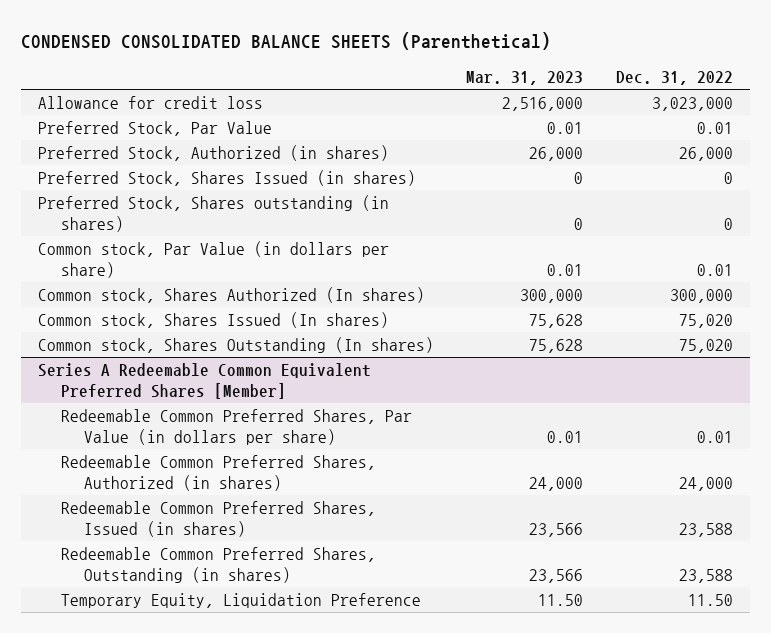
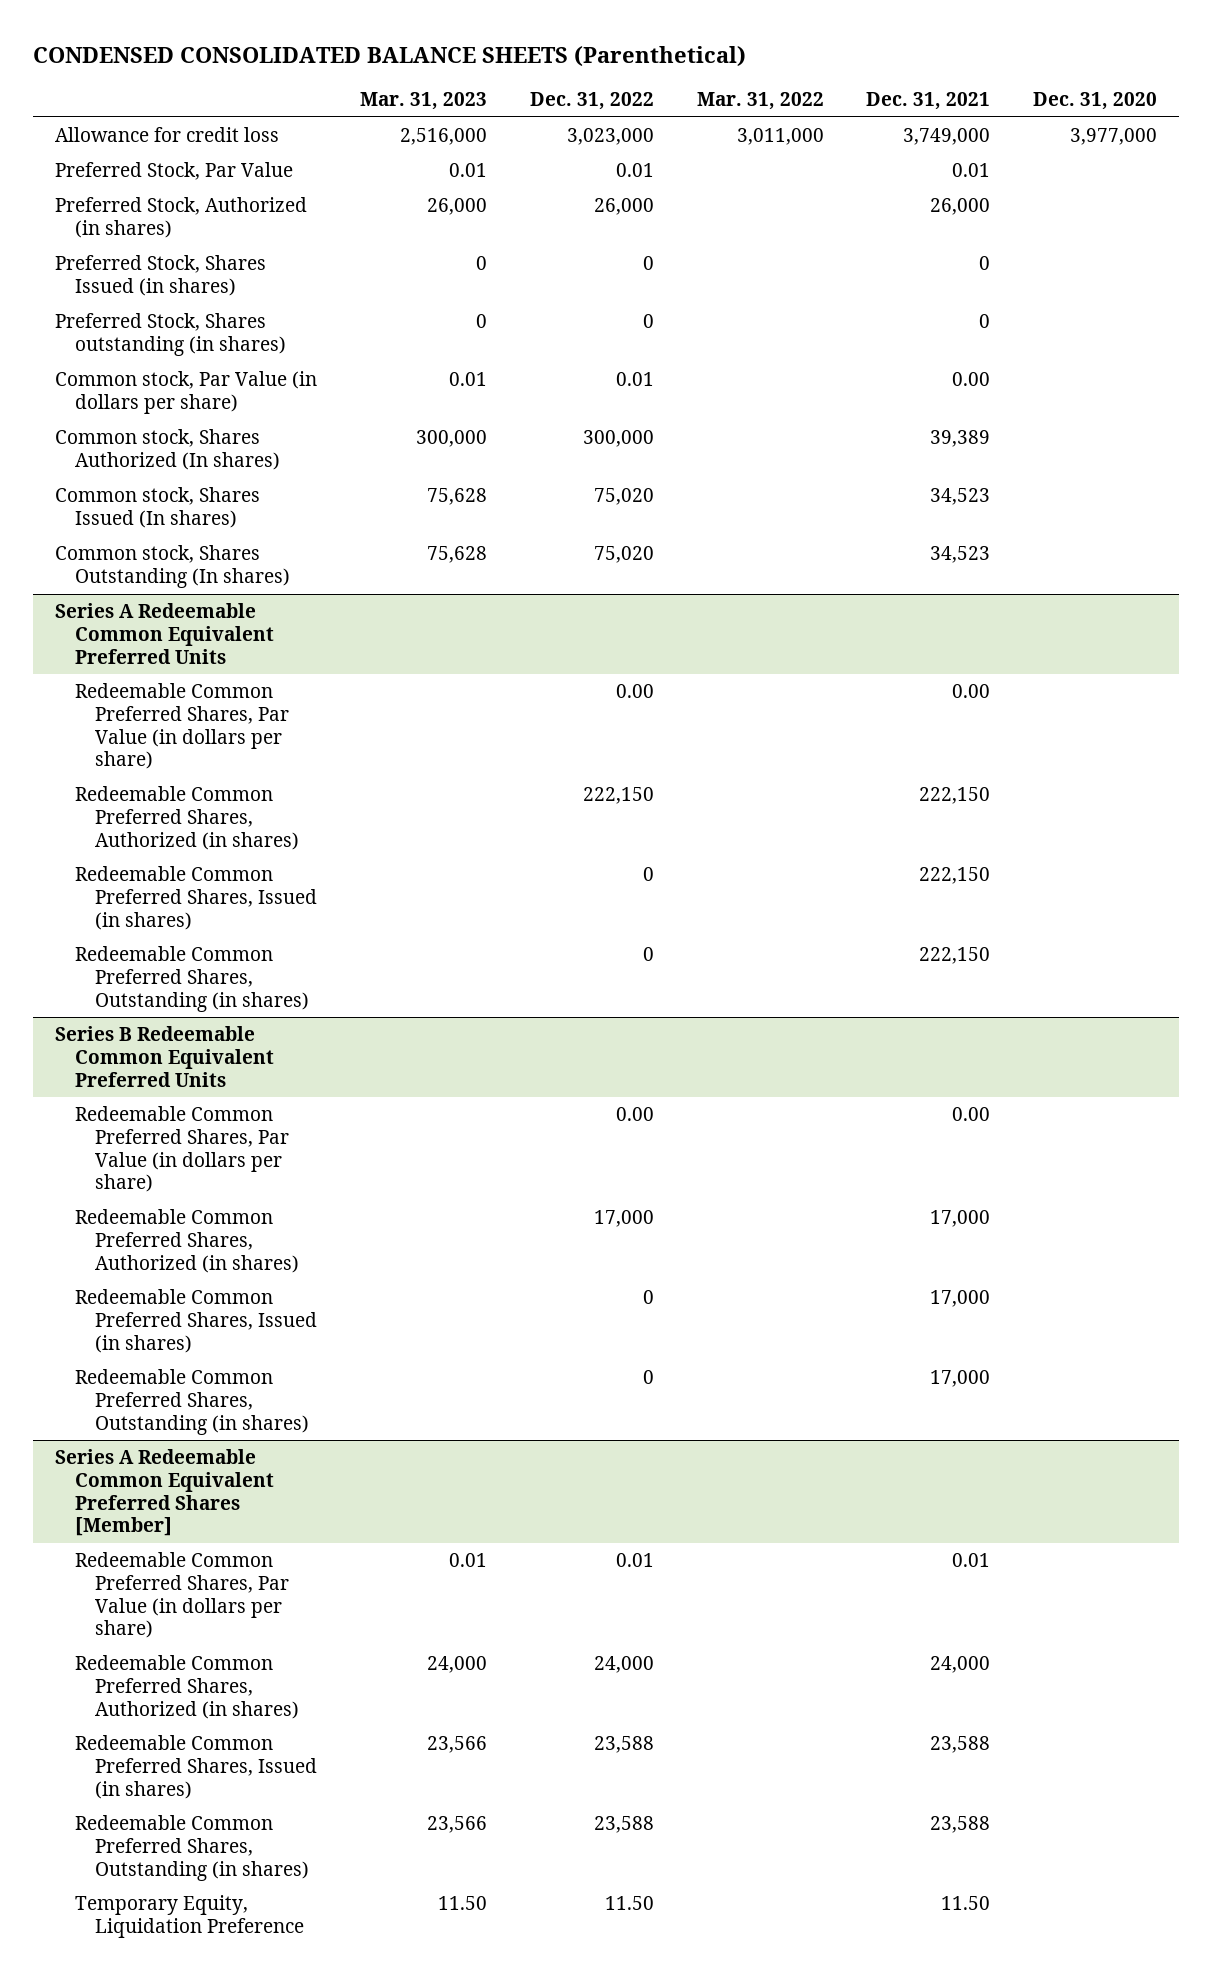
none -> [696,92,824,111] Mar. 31, 2022
none -> [866,92,991,111] Dec. 31, 2021
none -> [1033,92,1158,111] Dec. 31, 2020
none -> [54,603,274,664] Series A Redeemable Common Equivalent Preferred Units
none -> [74,683,290,770] Redeemable Common Preferred Shares, Par Value (in dollars per share)
none -> [74,786,300,850] Redeemable Common Preferred Shares, Authorized (in shares)
none -> [74,866,318,930] Redeemable Common Preferred Shares, Issued (in shares)
none -> [74,946,310,1012] Redeemable Common Preferred Shares, Outstanding (in shares)
none -> [54,1026,274,1087] Series B Redeemable Common Equivalent Preferred Units
none -> [74,1106,290,1193] Redeemable Common Preferred Shares, Par Value (in dollars per share)
none -> [74,1209,300,1273] Redeemable Common Preferred Shares, Authorized (in shares)
none -> [74,1289,318,1353] Redeemable Common Preferred Shares, Issued (in shares)
none -> [74,1369,310,1435] Redeemable Common Preferred Shares, Outstanding (in shares)

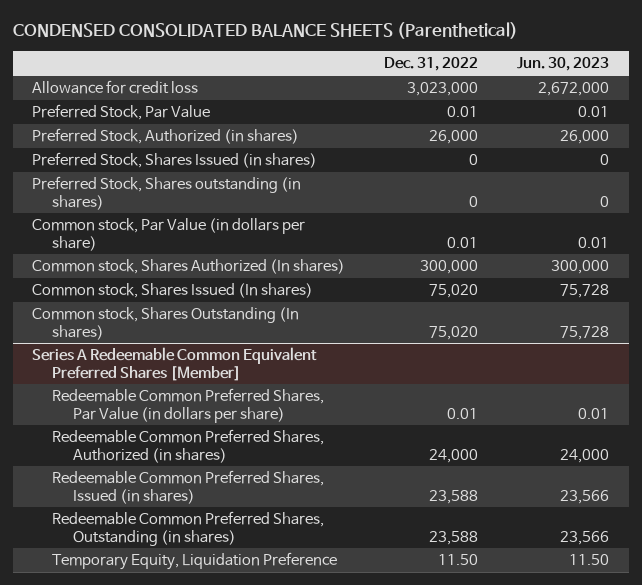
[359,92,487,111] Mar. 31, 2023 -> none
[696,92,824,111] Mar. 31, 2022 -> none
[866,92,991,111] Dec. 31, 2021 -> none
[1033,92,1158,111] Dec. 31, 2020 -> none
none -> [517,57,610,72] Jun. 30, 2023
[54,603,274,664] Series A Redeemable Common Equivalent Preferred Units -> none
[74,683,290,770] Redeemable Common Preferred Shares, Par Value (in dollars per share) -> none
[74,786,300,850] Redeemable Common Preferred Shares, Authorized (in shares) -> none
[74,866,318,930] Redeemable Common Preferred Shares, Issued (in shares) -> none
[74,946,310,1012] Redeemable Common Preferred Shares, Outstanding (in shares) -> none
[54,1026,274,1087] Series B Redeemable Common Equivalent Preferred Units -> none
[74,1106,290,1193] Redeemable Common Preferred Shares, Par Value (in dollars per share) -> none
[74,1209,300,1273] Redeemable Common Preferred Shares, Authorized (in shares) -> none
[74,1289,318,1353] Redeemable Common Preferred Shares, Issued (in shares) -> none
[74,1369,310,1435] Redeemable Common Preferred Shares, Outstanding (in shares) -> none

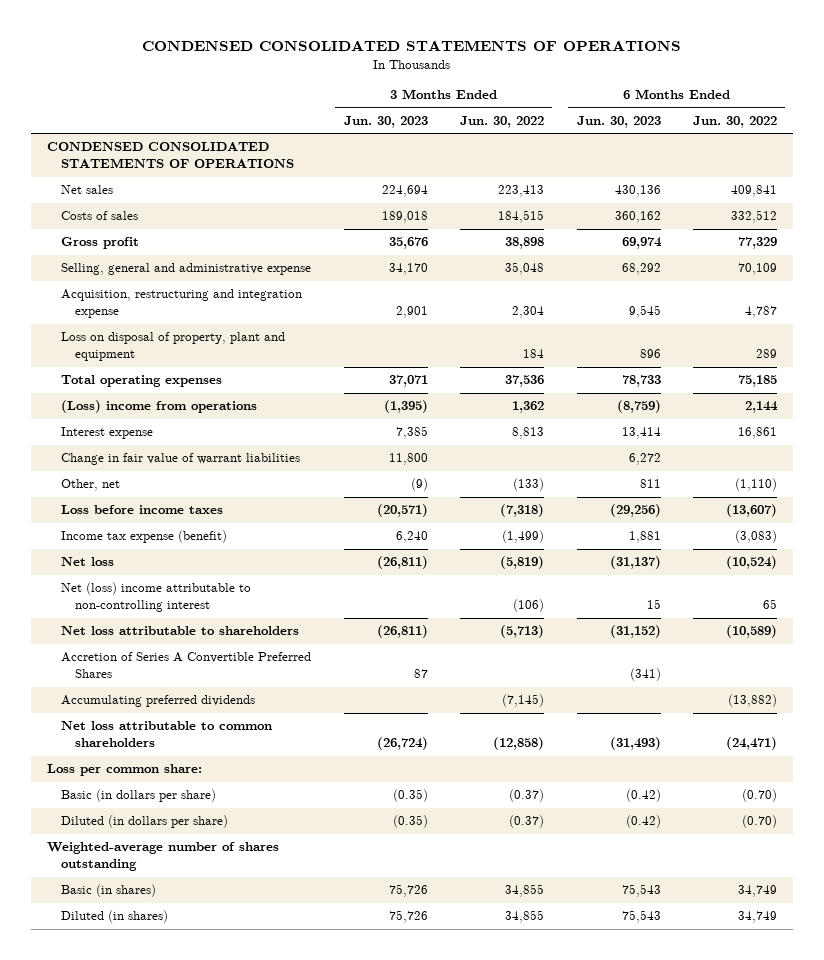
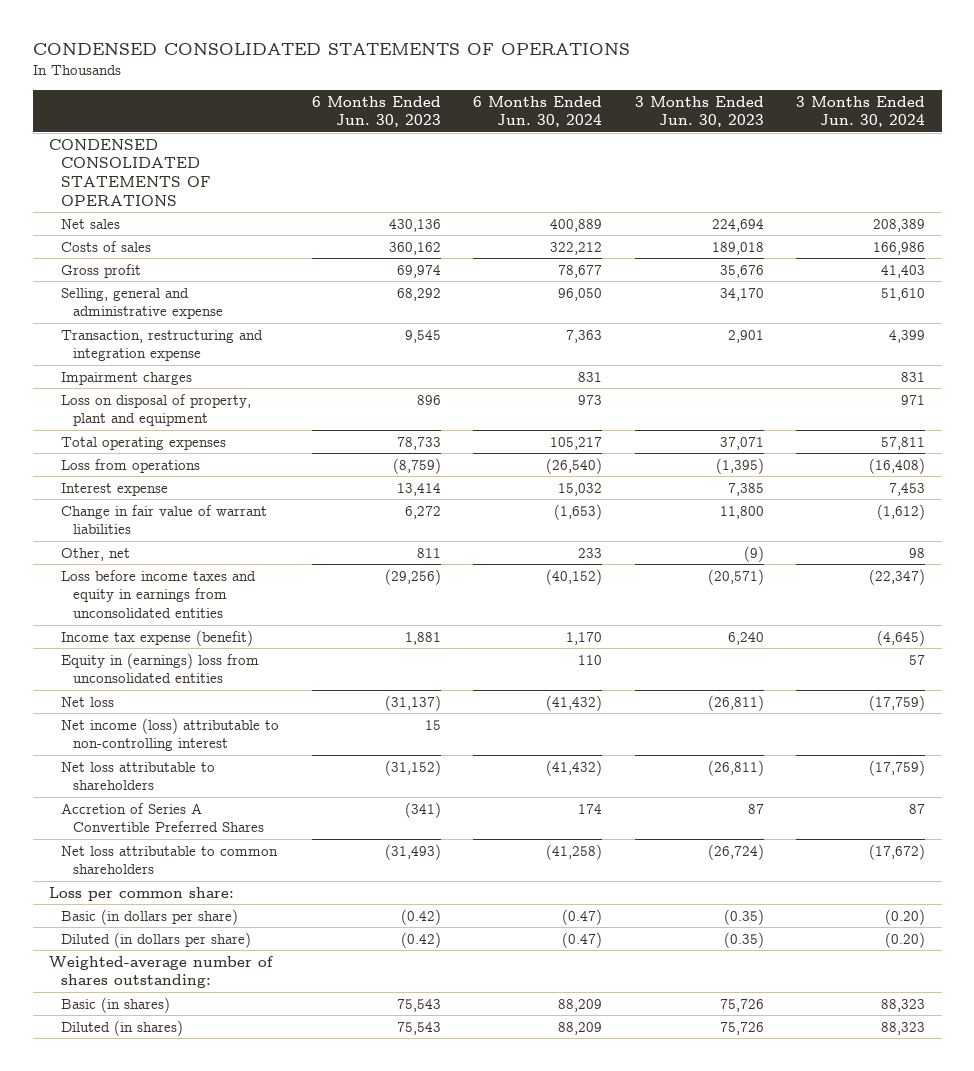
[460,115,545,128] Jun. 30, 2022 -> none
[693,115,778,128] Jun. 30, 2022 -> none
none -> [473,95,603,128] 6 Months Ended Jun. 30, 2024
none -> [796,95,926,128] 3 Months Ended Jun. 30, 2024
[61,289,303,319] Acquisition, restructuring and integration expense -> [61,329,264,362] Transaction, restructuring and integration expense
none -> [61,371,193,385] Impairment charges
[61,400,258,414] (Loss) income from operations -> [61,458,201,473] Loss from operations
[61,505,224,515] Loss before income taxes -> [61,569,257,618] Loss before income taxes and equity in earnings from unconsolidated entities
none -> [61,652,260,684] Equity in (earnings) loss from unconsolidated entities
[61,582,252,613] Net (loss) income attributable to non-controlling interest -> [61,717,280,752] Net income (loss) attributable to non-controlling interest
[61,695,256,708] Accumulating preferred dividends -> none
[46,842,279,872] Weighted-average number of shares outstanding -> [48,955,274,989] Weighted-average number of shares outstanding:

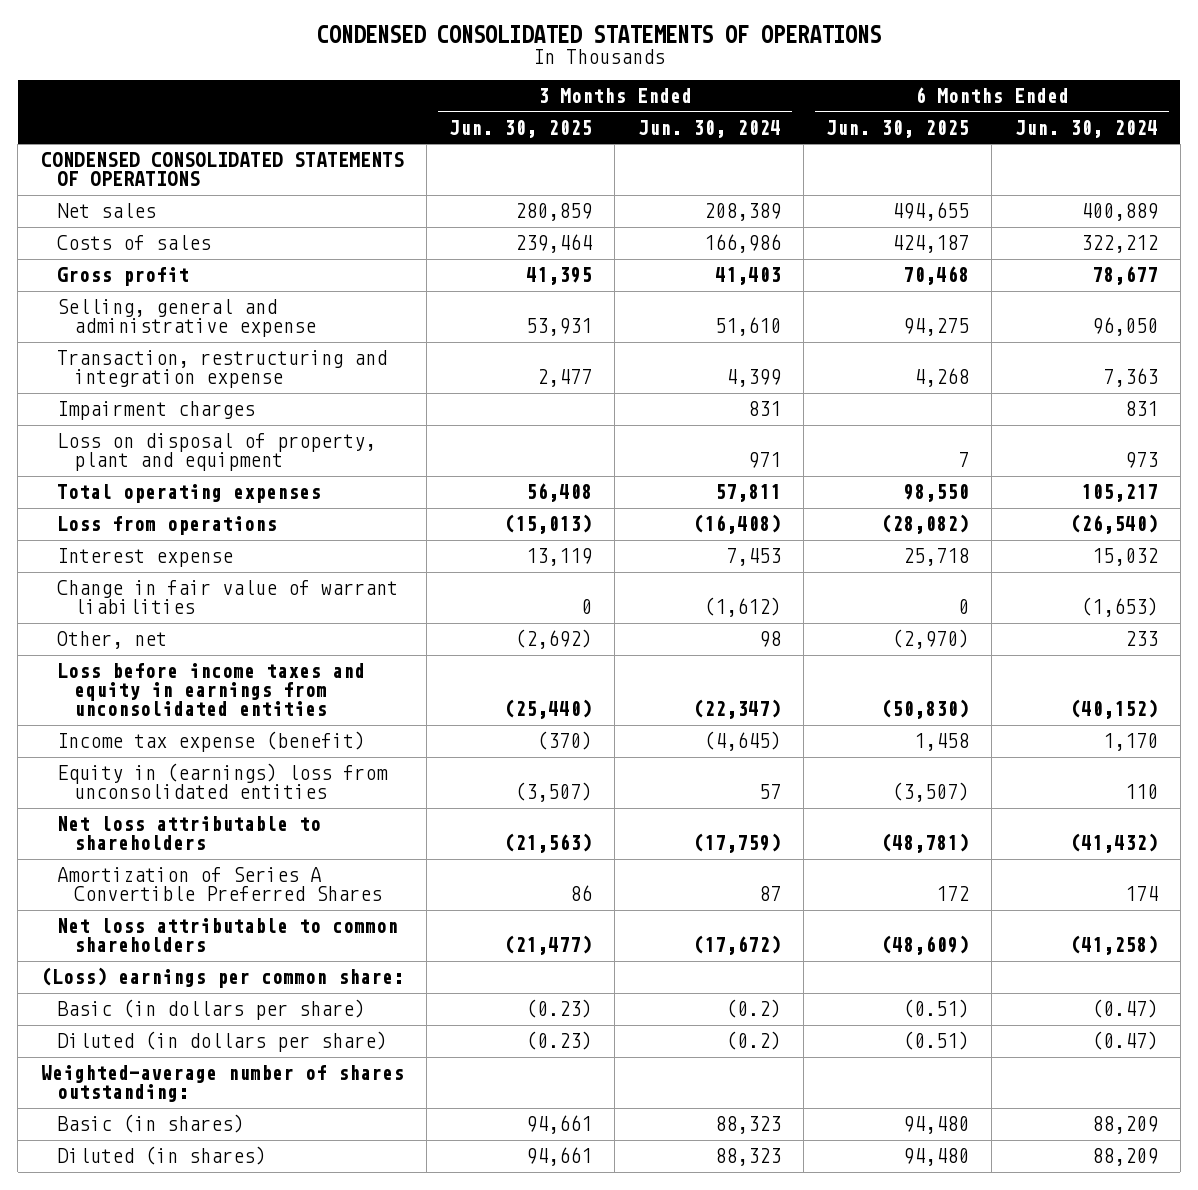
[311,95,441,128] 6 Months Ended Jun. 30, 2023 -> none
[634,95,764,128] 3 Months Ended Jun. 30, 2023 -> none
none -> [449,119,593,138] Jun. 30, 2025
none -> [826,119,970,138] Jun. 30, 2025
[61,696,115,707] Net loss -> none
[61,717,280,752] Net income (loss) attributable to non-controlling interest -> none
[61,802,265,833] Accretion of Series A Convertible Preferred Shares -> [57,867,383,902] Amortization of Series A Convertible Preferred Shares
[48,886,234,901] Loss per common share: -> [40,967,404,989] (Loss) earnings per common share:
[885,908,926,925] (0.20) -> [725,999,781,1019] (0.2)
[885,931,926,948] (0.20) -> [725,1031,781,1051] (0.2)

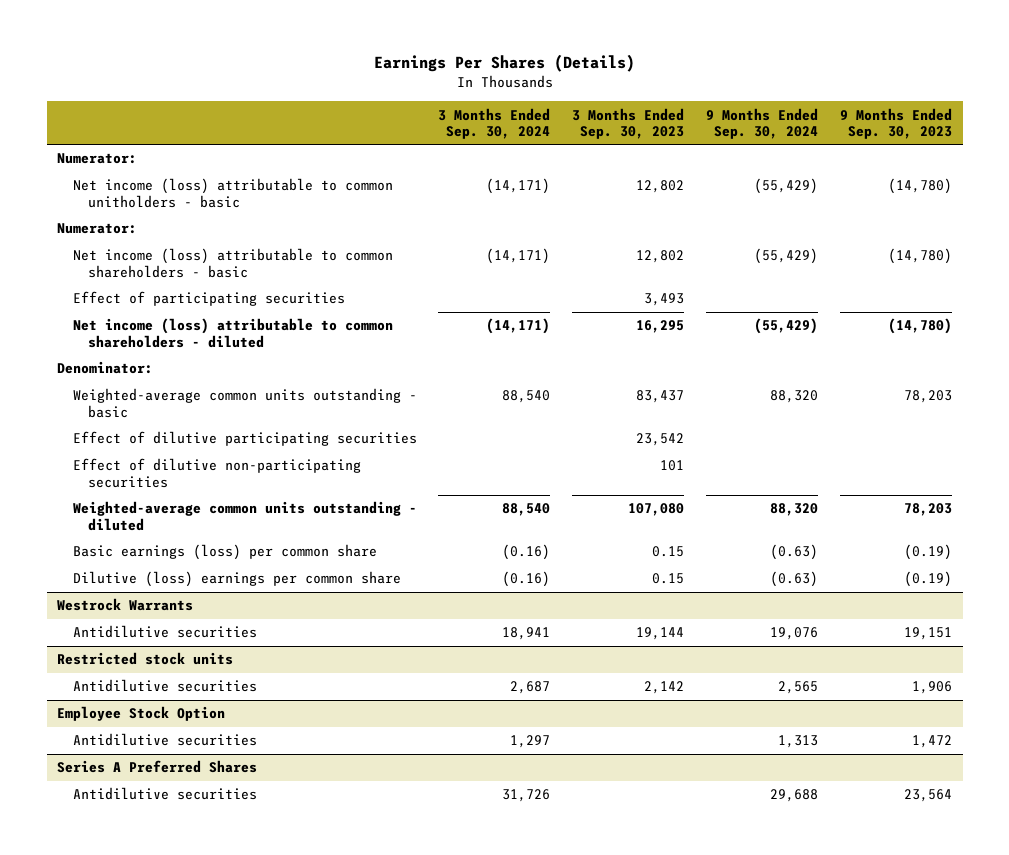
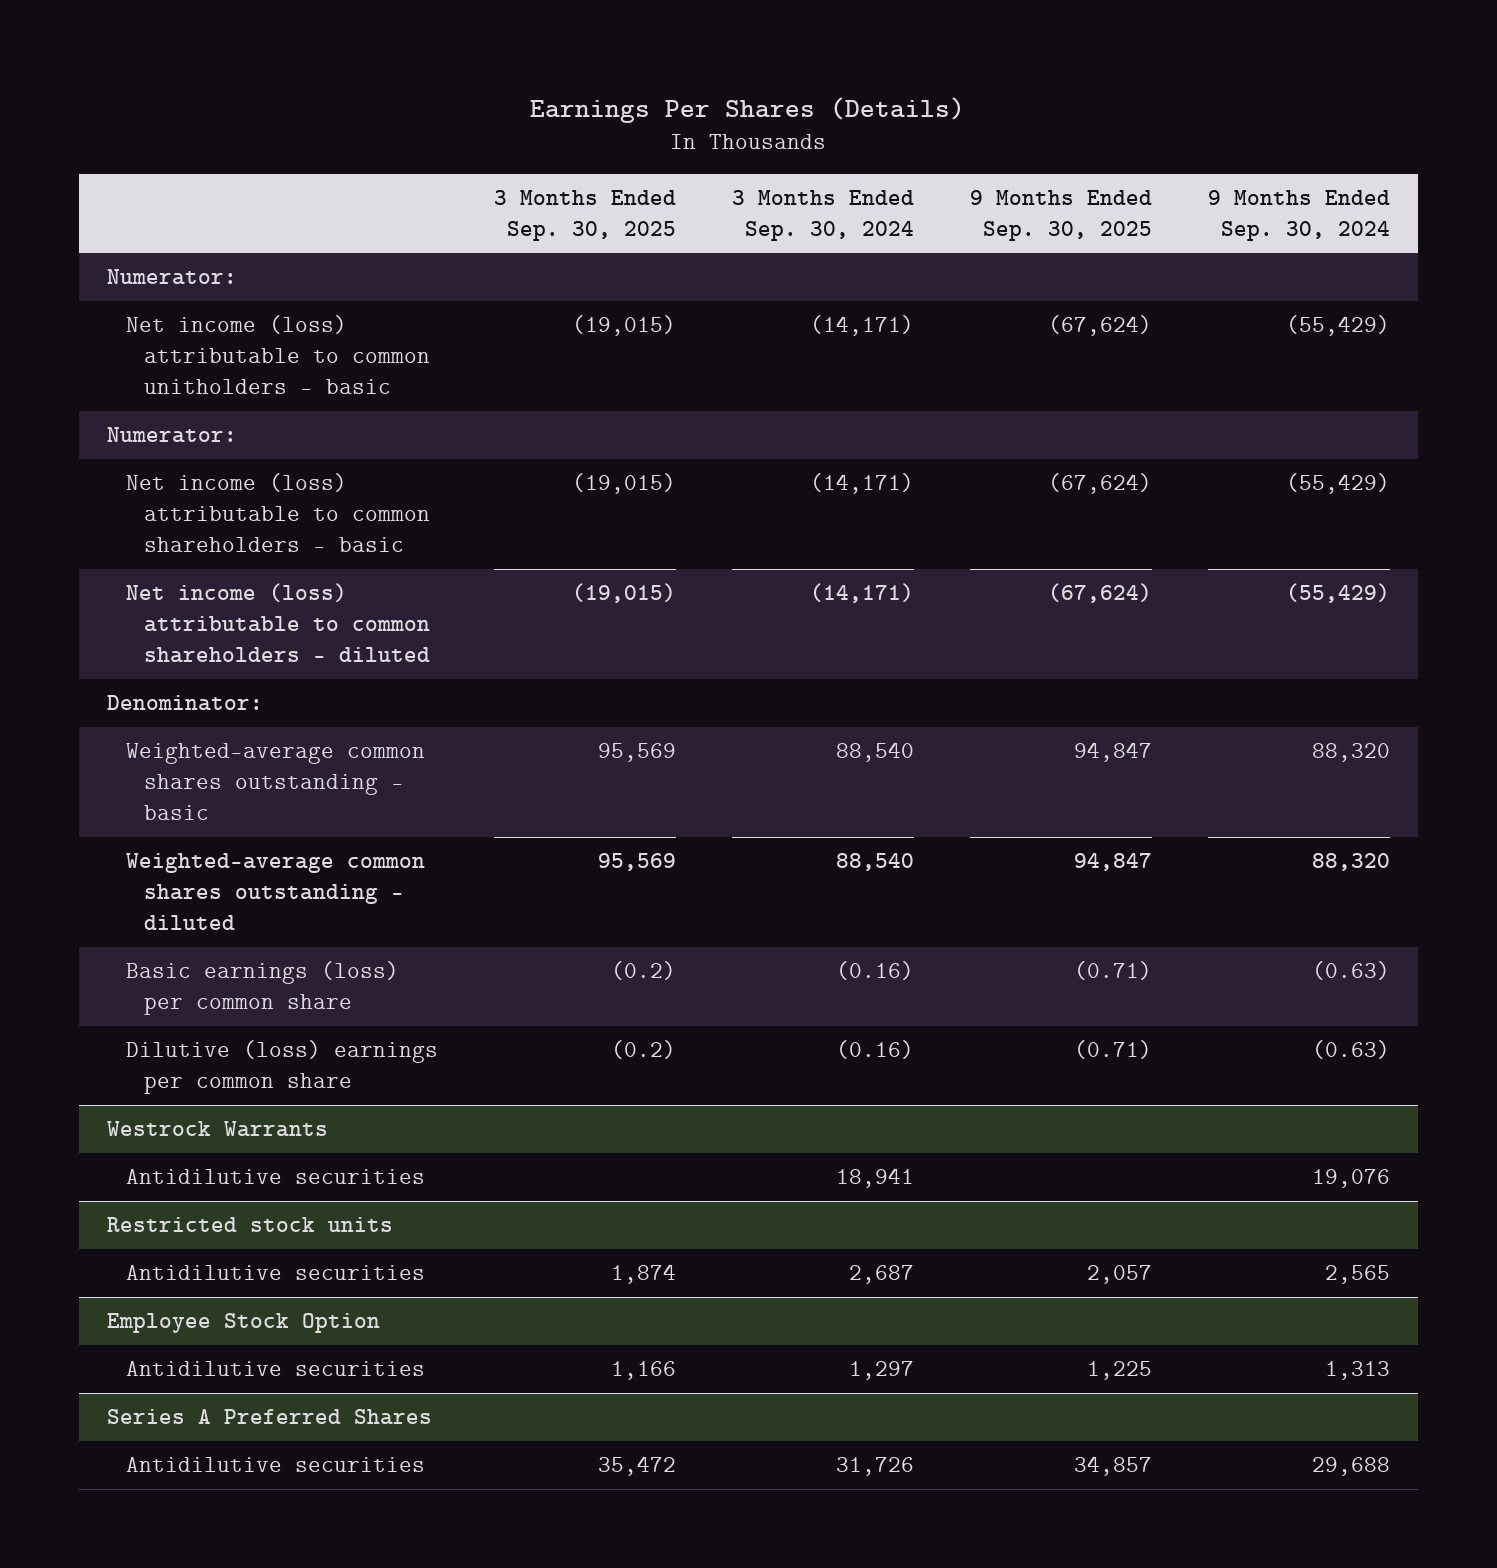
[572,107,685,139] 3 Months Ended Sep. 30, 2023 -> none
[839,107,952,139] 9 Months Ended Sep. 30, 2023 -> none
none -> [493,189,676,241] 3 Months Ended Sep. 30, 2025
none -> [969,189,1152,241] 9 Months Ended Sep. 30, 2025
[72,291,345,307] Effect of participating securities -> none
[72,431,417,447] Effect of dilutive participating securities -> none
[72,458,361,488] Effect of dilutive non-participating securities -> none
[72,388,417,418] Weighted-average common units outstanding - basic -> [125,743,425,821] Weighted-average common shares outstanding - basic
[72,501,417,531] Weighted-average common units outstanding - diluted -> [125,853,425,931] Weighted-average common shares outstanding - diluted

